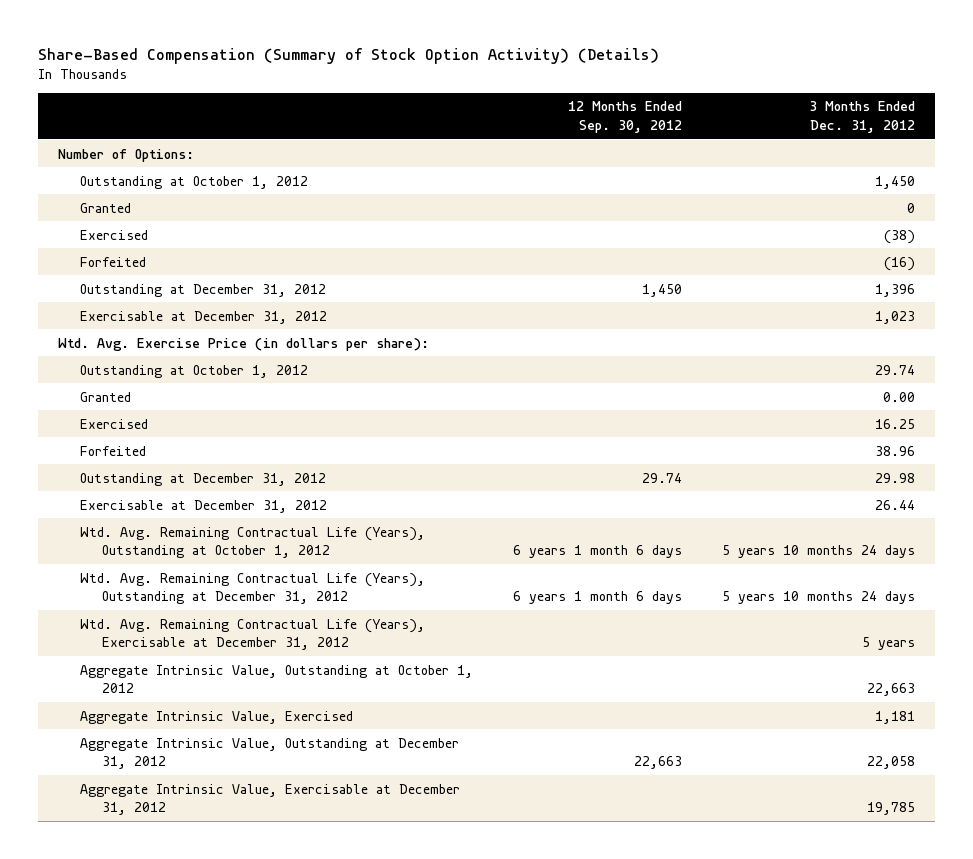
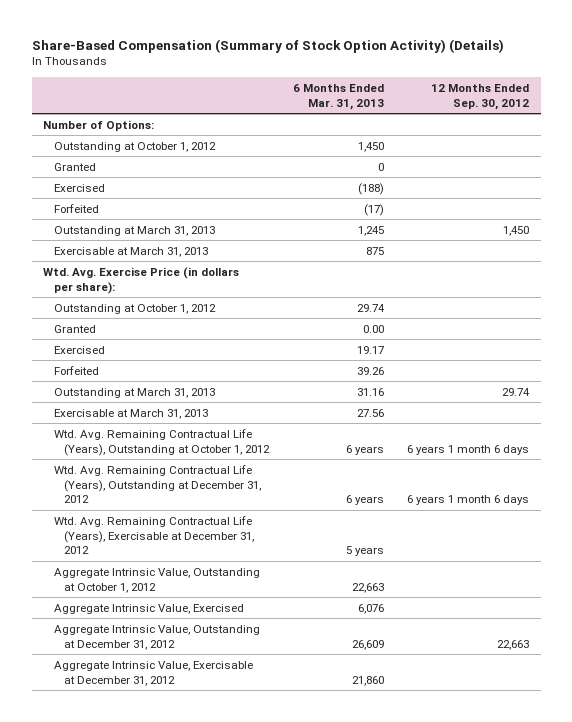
[809,101,916,133] 3 Months Ended Dec. 31, 2012 -> none
none -> [292,83,384,110] 6 Months Ended Mar. 31, 2013
[80,283,327,297] Outstanding at December 31, 2012 -> [53,225,215,236] Outstanding at March 31, 2013
[80,310,328,324] Exercisable at December 31, 2012 -> [53,246,208,257] Exercisable at March 31, 2013
[80,472,327,486] Outstanding at December 31, 2012 -> [53,387,215,398] Outstanding at March 31, 2013
[80,499,328,513] Exercisable at December 31, 2012 -> [53,408,208,419] Exercisable at March 31, 2013

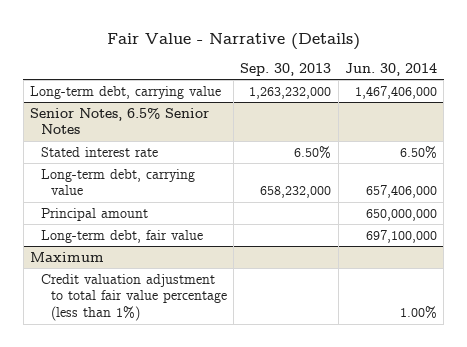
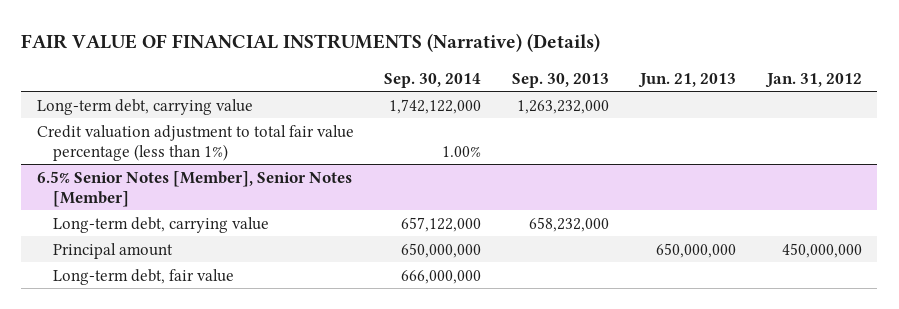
[106,33,360,51] Fair Value - Narrative (Details) -> [21,32,601,52] FAIR VALUE OF FINANCIAL INSTRUMENTS (Narrative) (Details)
[344,63,437,77] Jun. 30, 2014 -> none
none -> [384,72,482,88] Sep. 30, 2014
none -> [638,72,737,88] Jun. 21, 2013
none -> [764,72,862,88] Jan. 31, 2012
[40,146,158,157] Stated interest rate -> none
none -> [36,124,354,161] Credit valuation adjustment to total fair value percentage (less than 1%)
[30,107,210,135] Senior Notes, 6.5% Senior Notes -> [36,170,352,207] 6.5% Senior Notes [Member], Senior Notes [Member]
[30,251,105,262] Maximum -> none
[40,273,227,322] Credit valuation adjustment to total fair value percentage (less than 1%) -> none

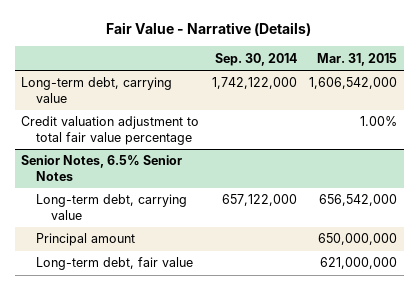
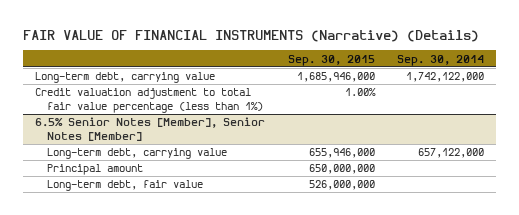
[106,21,312,36] Fair Value - Narrative (Details) -> [23,29,480,42] FAIR VALUE OF FINANCIAL INSTRUMENTS (Narrative) (Details)
[317,52,398,66] Mar. 31, 2015 -> none
none -> [287,54,375,66] Sep. 30, 2015
[20,116,199,145] Credit valuation adjustment to total fair value percentage -> [34,88,264,113] Credit valuation adjustment to total fair value percentage (less than 1%)
[20,155,182,181] Senior Notes, 6.5% Senior Notes -> [34,117,265,141] 6.5% Senior Notes [Member], Senior Notes [Member]

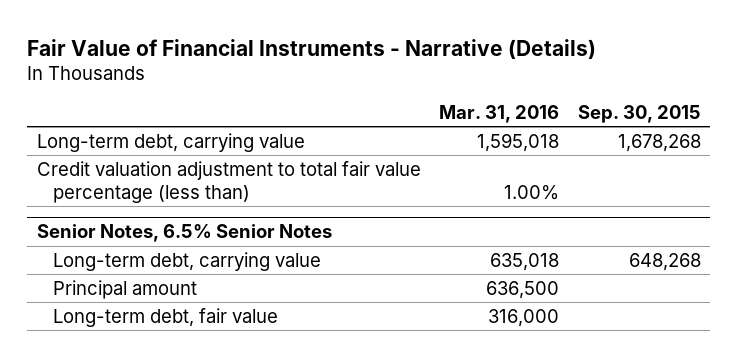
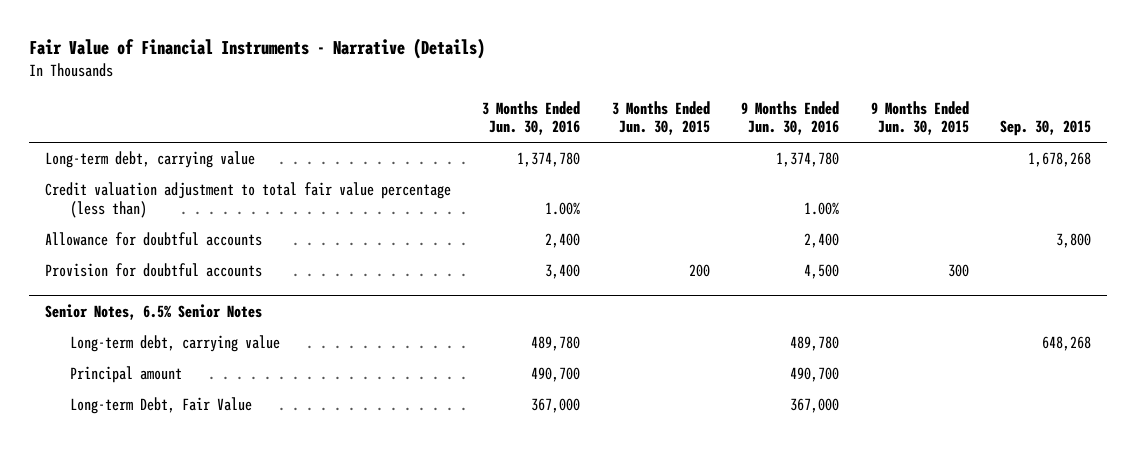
[439,105,560,124] Mar. 31, 2016 -> none
none -> [482,100,581,136] 3 Months Ended Jun. 30, 2016
none -> [611,100,710,136] 3 Months Ended Jun. 30, 2015
none -> [741,100,840,136] 9 Months Ended Jun. 30, 2016
none -> [870,100,969,136] 9 Months Ended Jun. 30, 2015
none -> [44,232,262,247] Allowance for doubtful accounts
none -> [44,263,262,278] Provision for doubtful accounts
[53,307,279,327] Long-term debt, fair value -> [69,397,252,415] Long-term Debt, Fair Value

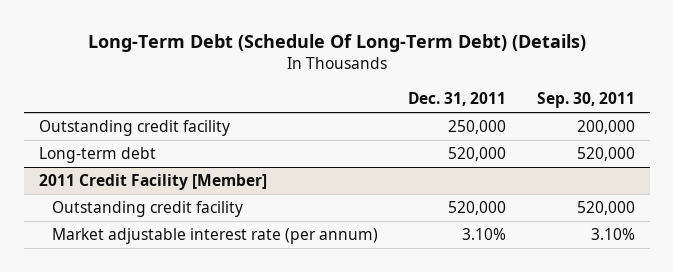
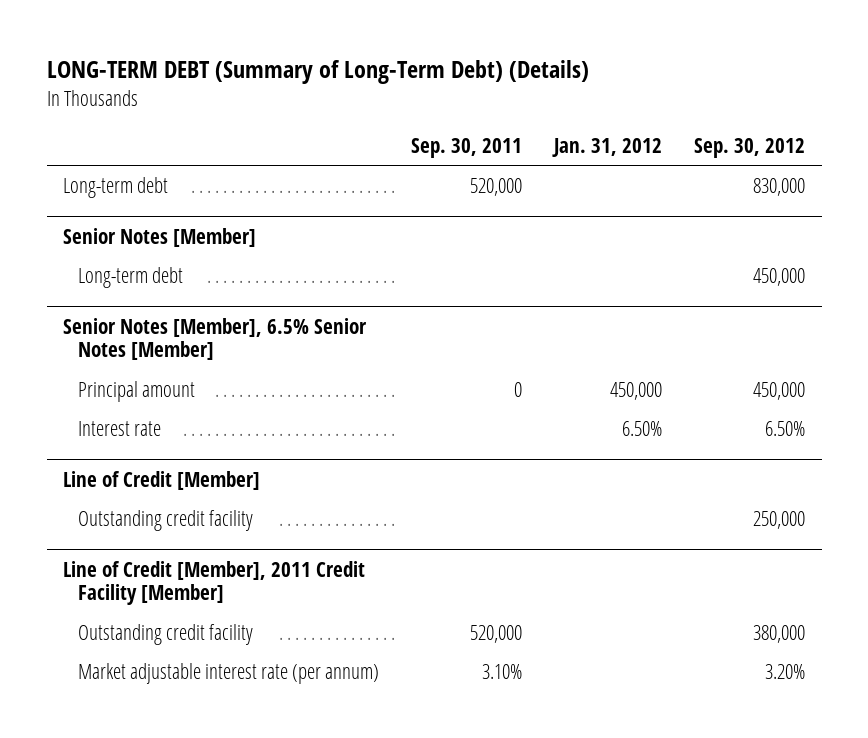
[87,33,586,52] Long-Term Debt (Schedule Of Long-Term Debt) (Details) -> [46,60,589,85] LONG-TERM DEBT (Summary of Long-Term Debt) (Details)
[408,92,507,107] Dec. 31, 2011 -> none
none -> [552,138,663,158] Jan. 31, 2012
none -> [694,138,806,159] Sep. 30, 2012
[38,120,230,137] Outstanding credit facility -> none
none -> [63,227,257,247] Senior Notes [Member]
none -> [77,266,183,288] Long-term debt
none -> [63,317,368,361] Senior Notes [Member], 6.5% Senior Notes [Member]
none -> [77,380,195,402] Principal amount
none -> [77,420,161,436] Interest rate
none -> [63,470,261,490] Line of Credit [Member]
none -> [77,509,253,531] Outstanding credit facility
[38,174,267,191] 2011 Credit Facility [Member] -> [63,560,366,606] Line of Credit [Member], 2011 Credit Facility [Member]

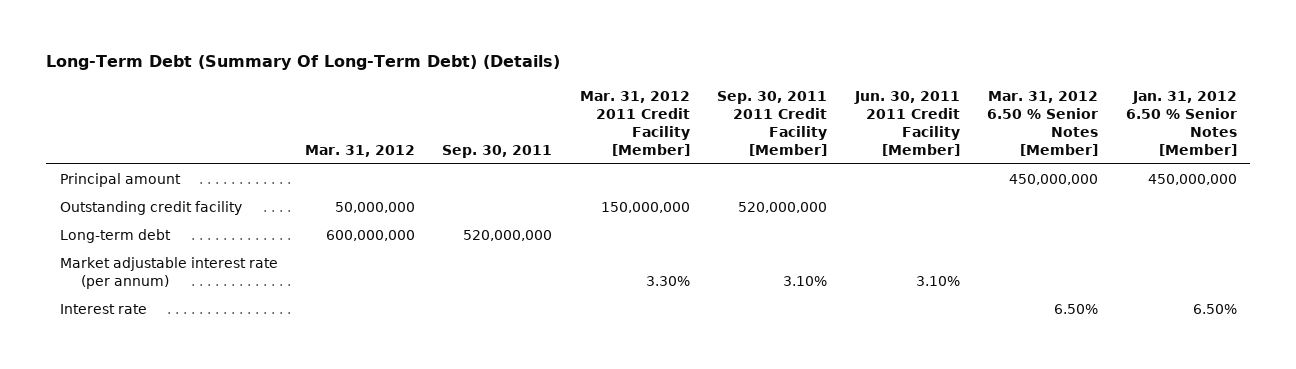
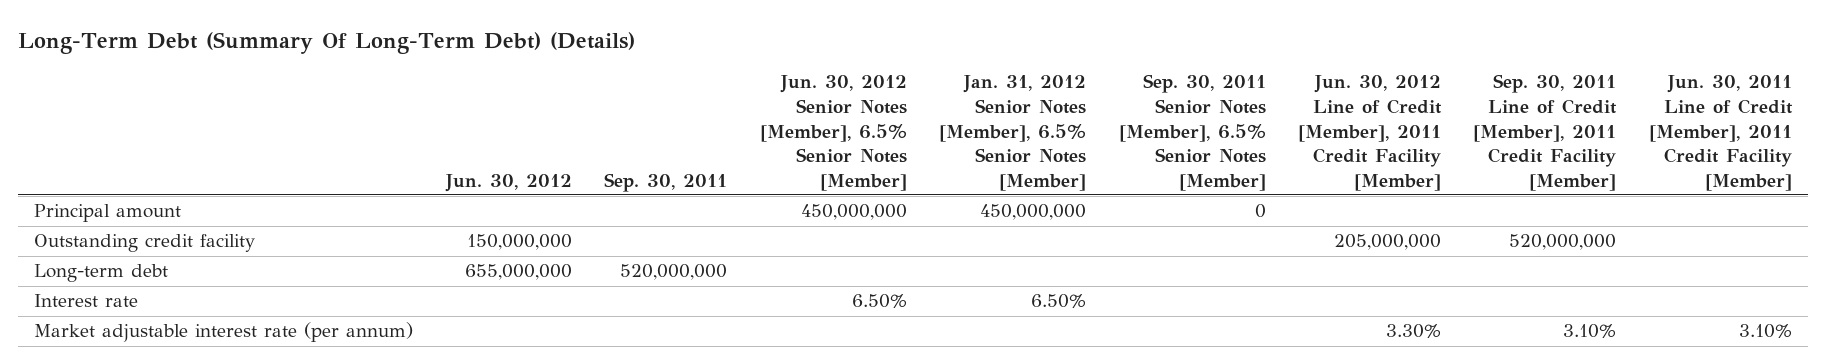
[304,144,415,157] Mar. 31, 2012 -> none
[579,90,690,156] Mar. 31, 2012 2011 Credit Facility [Member] -> none
[717,90,828,156] Sep. 30, 2011 2011 Credit Facility [Member] -> none
[853,90,960,156] Jun. 30, 2011 2011 Credit Facility [Member] -> none
[987,90,1099,156] Mar. 31, 2012 6.50 % Senior Notes [Member] -> none
[1125,90,1237,156] Jan. 31, 2012 6.50 % Senior Notes [Member] -> none
none -> [444,173,572,192] Jun. 30, 2012
none -> [759,75,907,191] Jun. 30, 2012 Senior Notes [Member], 6.5% Senior Notes [Member]
none -> [939,75,1087,191] Jan. 31, 2012 Senior Notes [Member], 6.5% Senior Notes [Member]
none -> [1118,74,1266,191] Sep. 30, 2011 Senior Notes [Member], 6.5% Senior Notes [Member]
none -> [1297,75,1442,191] Jun. 30, 2012 Line of Credit [Member], 2011 Credit Facility [Member]
none -> [1473,74,1618,191] Sep. 30, 2011 Line of Credit [Member], 2011 Credit Facility [Member]
none -> [1648,75,1793,191] Jun. 30, 2011 Line of Credit [Member], 2011 Credit Facility [Member]
[59,257,278,290] Market adjustable interest rate (per annum) -> [34,322,414,343] Market adjustable interest rate (per annum)

